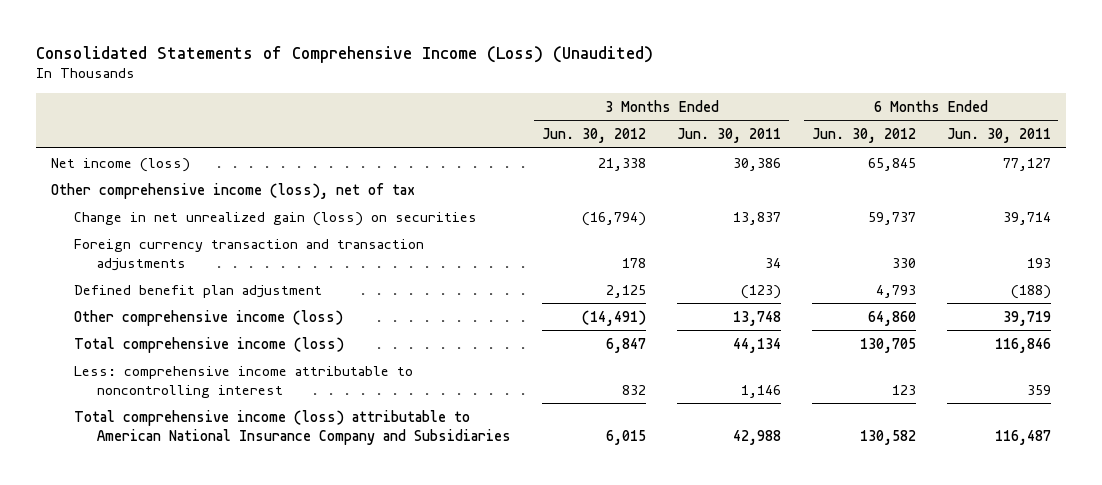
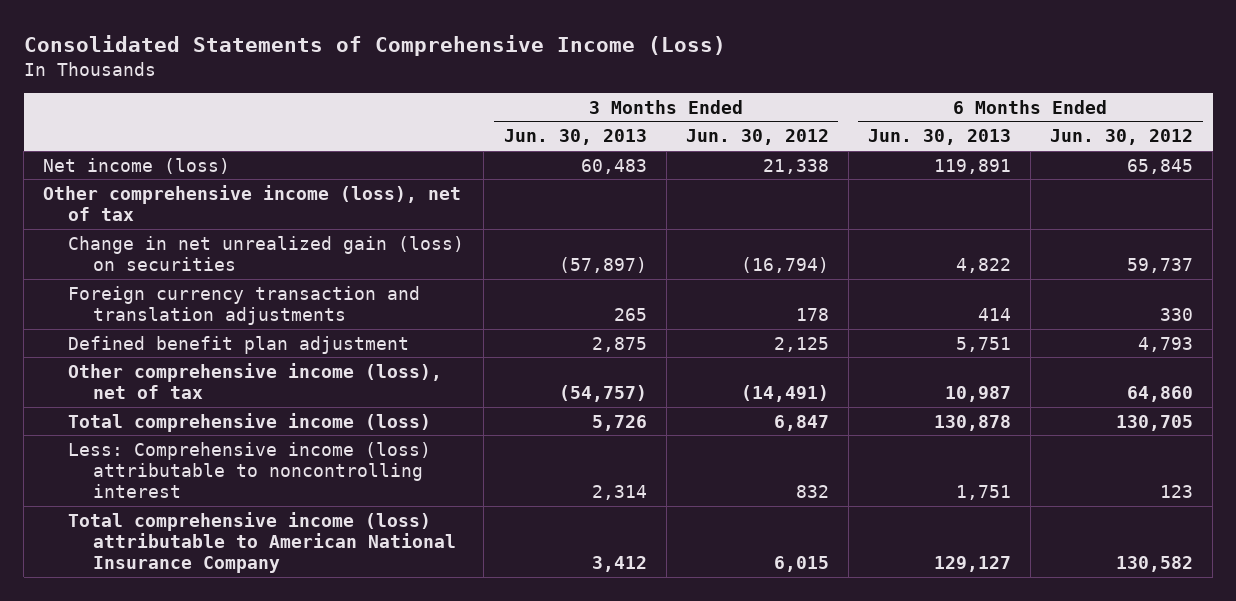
[35,45,653,63] Consolidated Statements of Comprehensive Income (Loss) (Unaudited) -> [23,34,726,56] Consolidated Statements of Comprehensive Income (Loss)
[677,128,782,144] Jun. 30, 2011 -> none
[946,128,1051,144] Jun. 30, 2011 -> none
none -> [503,129,647,146] Jun. 30, 2013
none -> [867,129,1011,146] Jun. 30, 2013
[74,238,425,271] Foreign currency transaction and transaction adjustments -> [68,285,421,325] Foreign currency transaction and translation adjustments
[74,309,344,326] Other comprehensive income (loss) -> [68,362,443,399] Other comprehensive income (loss), net of tax
[74,365,414,398] Less: comprehensive income attributable to noncontrolling interest -> [68,441,432,499] Less: Comprehensive income (loss) attributable to noncontrolling interest
[74,409,512,445] Total comprehensive income (loss) attributable to American National Insurance Company and Subsidiaries -> [68,511,457,574] Total comprehensive income (loss) attributable to American National Insurance Company

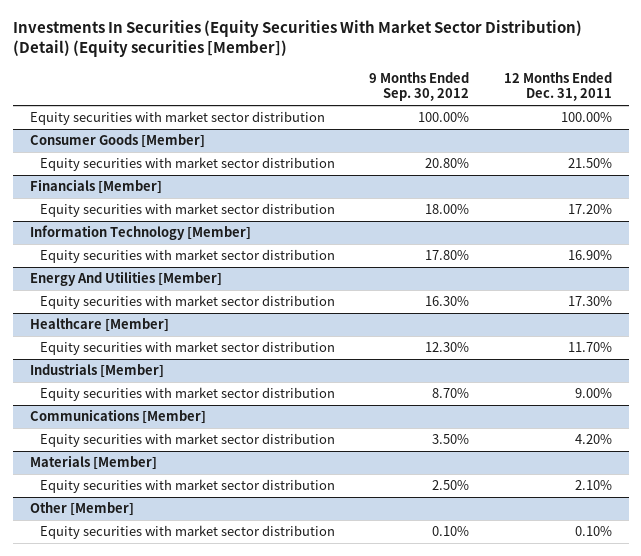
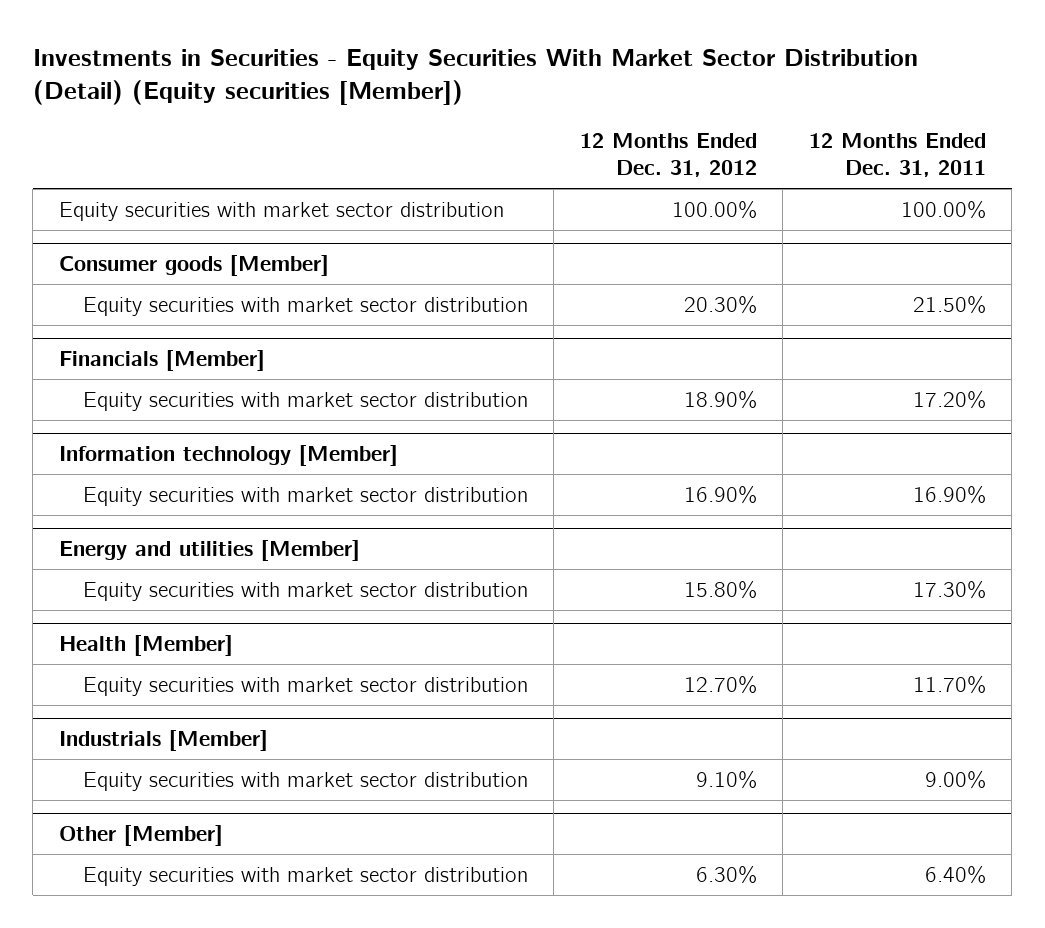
[12,19,582,58] Investments In Securities (Equity Securities With Market Sector Distribution) (Detail) (Equity securities [Member]) -> [32,48,918,106] Investments in Securities - Equity Securities With Market Sector Distribution (Detail) (Equity securities [Member])
[369,71,470,102] 9 Months Ended Sep. 30, 2012 -> none
none -> [579,133,757,178] 12 Months Ended Dec. 31, 2012
[29,134,205,149] Consumer Goods [Member] -> [58,255,329,277] Consumer goods [Member]
[29,225,251,241] Information Technology [Member] -> [58,445,398,467] Information technology [Member]
[29,271,222,287] Energy And Utilities [Member] -> [58,540,360,562] Energy and utilities [Member]
[29,318,169,333] Healthcare [Member] -> none
none -> [58,635,233,657] Health [Member]
[29,409,206,425] Communications [Member] -> none
[39,433,335,448] Equity securities with market sector distribution -> none
[29,455,157,471] Materials [Member] -> none
[39,479,335,494] Equity securities with market sector distribution -> none
[574,526,612,537] 0.10% -> [924,864,986,884] 6.40%

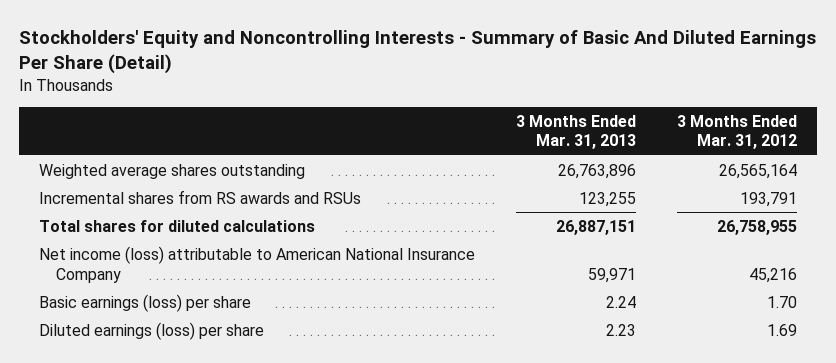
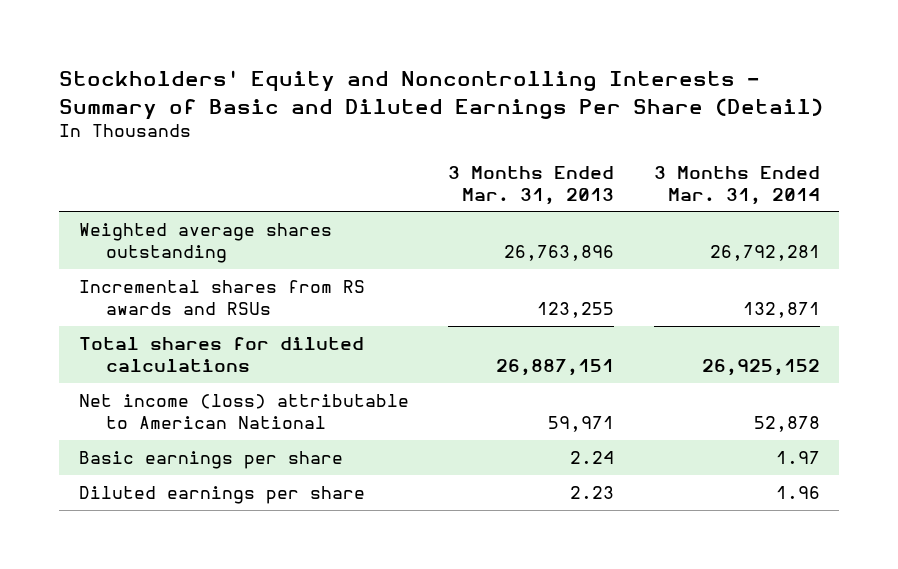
[18,29,816,74] Stockholders' Equity and Noncontrolling Interests - Summary of Basic And Diluted Earnings Per Share (Detail) -> [59,70,824,120] Stockholders' Equity and Noncontrolling Interests - Summary of Basic and Diluted Earnings Per Share (Detail)
[676,114,797,150] 3 Months Ended Mar. 31, 2012 -> none
none -> [653,165,820,205] 3 Months Ended Mar. 31, 2014
[39,245,476,283] Net income (loss) attributable to American National Insurance Company -> [78,394,409,429] Net income (loss) attributable to American National
[39,293,252,312] Basic earnings (loss) per share -> [78,451,343,470] Basic earnings per share
[39,321,265,340] Diluted earnings (loss) per share -> [78,486,365,505] Diluted earnings per share

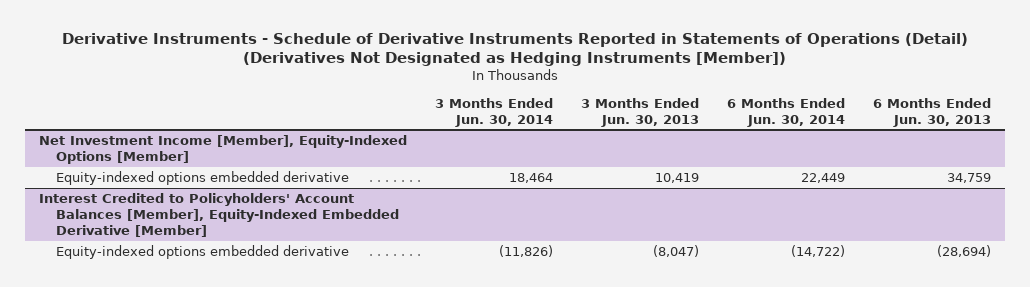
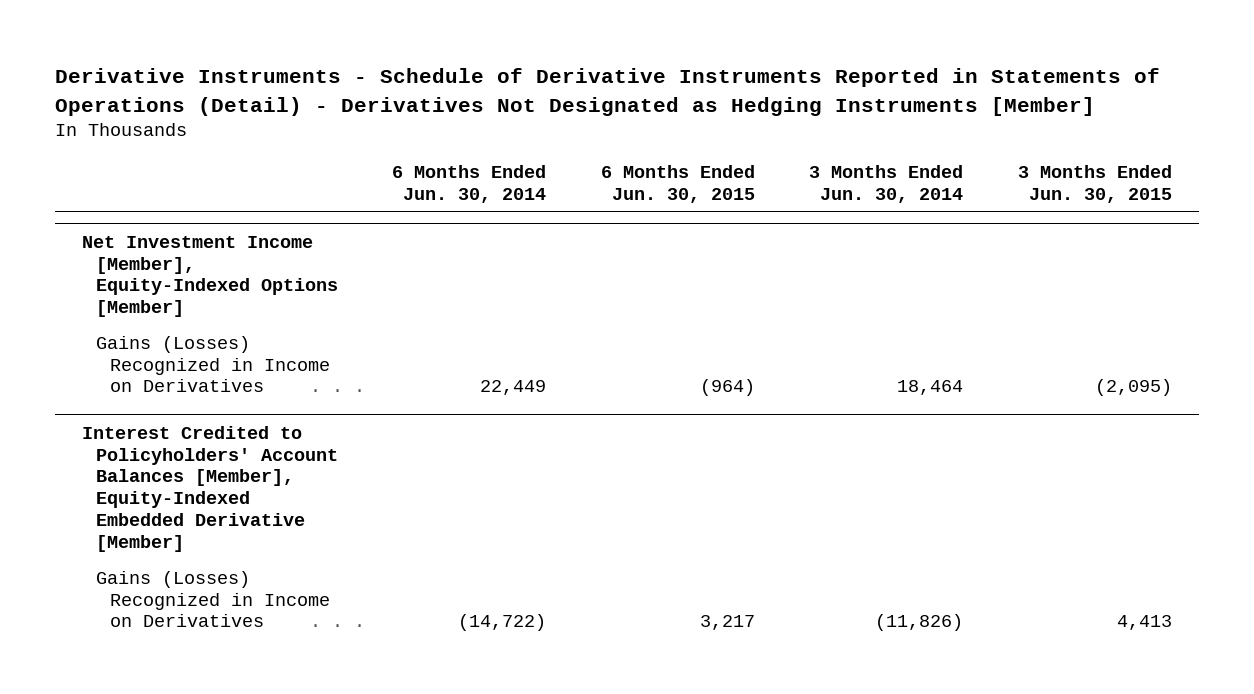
[62,33,969,67] Derivative Instruments - Schedule of Derivative Instruments Reported in Statements of Operations (Detail) (Derivatives Not Designated as Hedging Instruments [Member]) -> [54,68,1160,116] Derivative Instruments - Schedule of Derivative Instruments Reported in Statements of Operations (Detail) - Derivatives Not Designated as Hedging Instruments [Member]
[581,97,700,127] 3 Months Ended Jun. 30, 2013 -> none
[873,97,992,127] 6 Months Ended Jun. 30, 2013 -> none
none -> [600,165,755,204] 6 Months Ended Jun. 30, 2015
none -> [1017,165,1172,204] 3 Months Ended Jun. 30, 2015
[56,170,350,185] Equity-indexed options embedded derivative -> [96,335,331,393] Gains (Losses) Recognized in Income on Derivatives
[56,244,350,259] Equity-indexed options embedded derivative -> [96,570,331,628] Gains (Losses) Recognized in Income on Derivatives

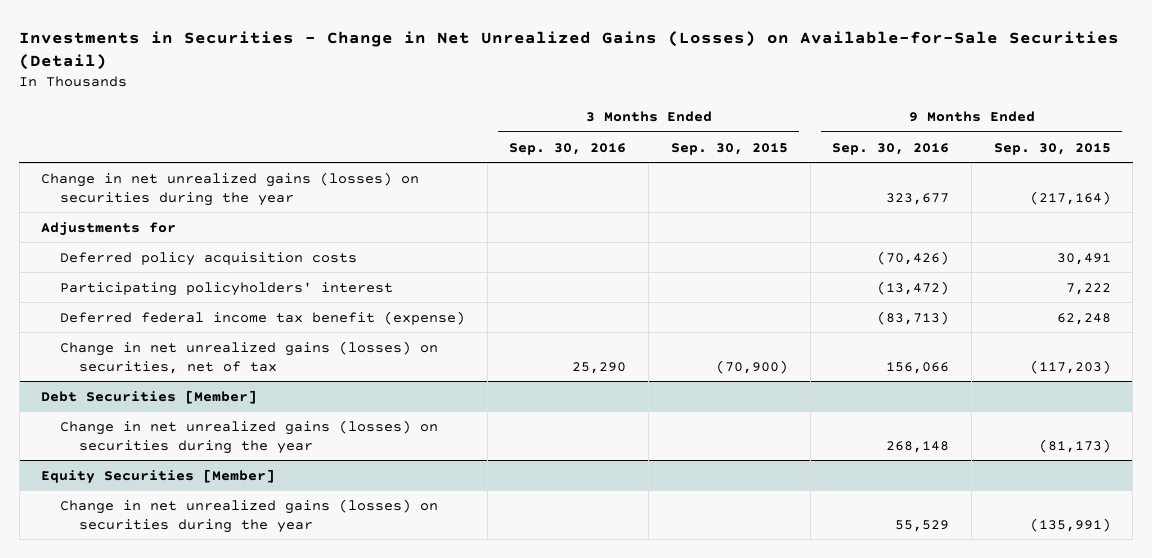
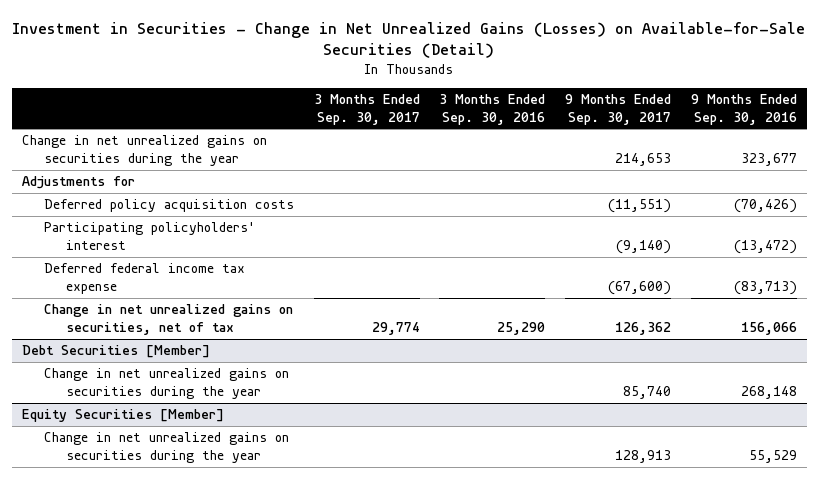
[19,30,1120,71] Investments in Securities - Change in Net Unrealized Gains (Losses) on Available-for-Sale Securities (Detail) -> [12,21,806,59] Investment in Securities - Change in Net Unrealized Gains (Losses) on Available-for-Sale Securities (Detail)
[670,142,788,155] Sep. 30, 2015 -> none
[993,142,1111,155] Sep. 30, 2015 -> none
none -> [313,93,420,125] 3 Months Ended Sep. 30, 2017
none -> [565,93,672,125] 9 Months Ended Sep. 30, 2017
[41,171,420,206] Change in net unrealized gains (losses) on securities during the year -> [22,135,268,166] Change in net unrealized gains on securities during the year
[59,310,465,325] Deferred federal income tax benefit (expense) -> [43,263,245,294] Deferred federal income tax expense
[59,340,438,374] Change in net unrealized gains (losses) on securities, net of tax -> [43,304,293,335] Change in net unrealized gains on securities, net of tax
[59,419,438,454] Change in net unrealized gains (losses) on securities during the year -> [43,368,289,399] Change in net unrealized gains on securities during the year
[59,498,438,533] Change in net unrealized gains (losses) on securities during the year -> [43,432,289,463] Change in net unrealized gains on securities during the year

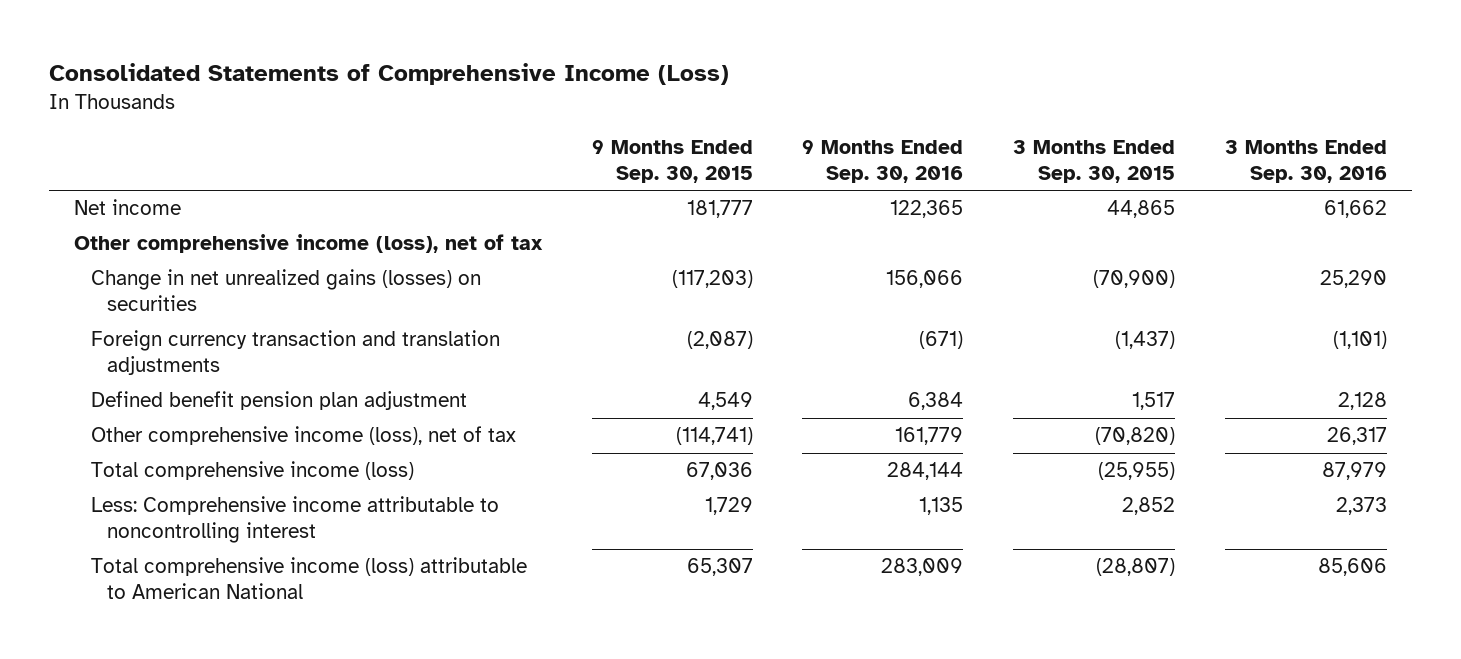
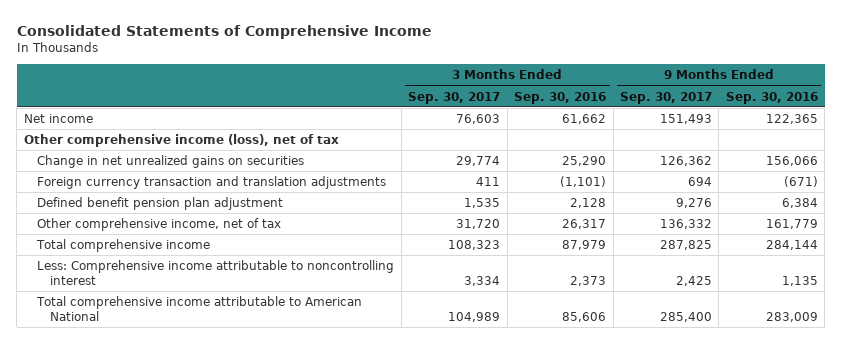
[49,63,730,86] Consolidated Statements of Comprehensive Income (Loss) -> [16,24,432,39] Consolidated Statements of Comprehensive Income
[591,140,753,184] 9 Months Ended Sep. 30, 2015 -> none
[1013,140,1176,184] 3 Months Ended Sep. 30, 2015 -> none
none -> [408,91,501,104] Sep. 30, 2017
none -> [619,91,712,104] Sep. 30, 2017
[90,269,481,312] Change in net unrealized gains (losses) on securities -> [37,155,305,169] Change in net unrealized gains on securities
[90,426,516,446] Other comprehensive income (loss), net of tax -> [37,218,282,232] Other comprehensive income, net of tax
[90,461,414,481] Total comprehensive income (loss) -> [36,239,211,253] Total comprehensive income
[90,557,527,600] Total comprehensive income (loss) attributable to American National -> [36,296,363,322] Total comprehensive income attributable to American National

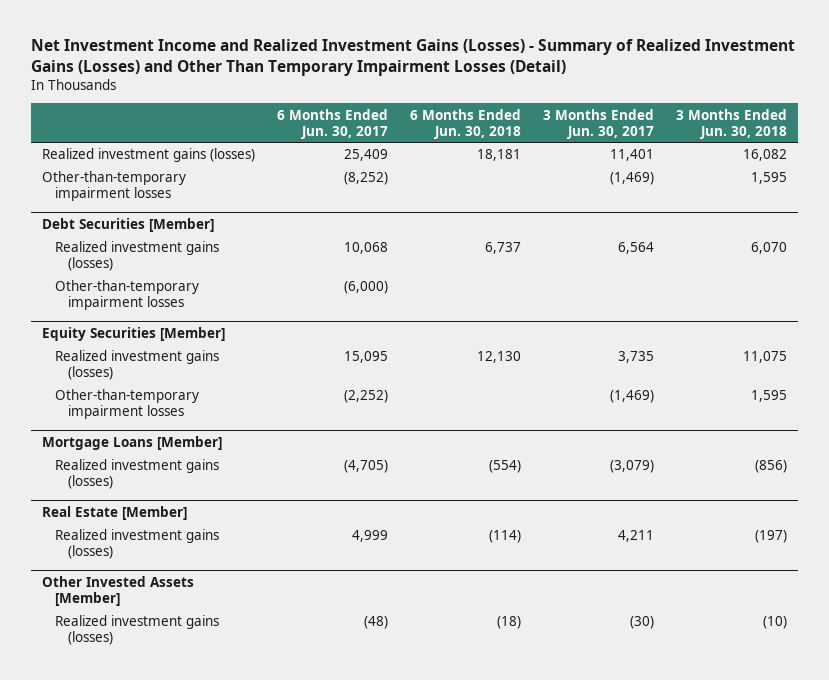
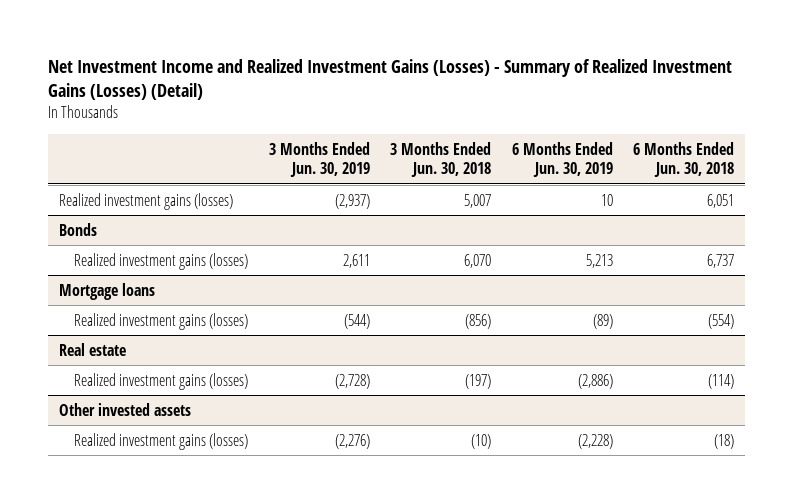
[30,39,795,77] Net Investment Income and Realized Investment Gains (Losses) - Summary of Realized Investment Gains (Losses) and Other Than Temporary Impairment Losses (Detail) -> [48,58,733,101] Net Investment Income and Realized Investment Gains (Losses) - Summary of Realized Investment Gains (Losses) (Detail)
[277,108,389,139] 6 Months Ended Jun. 30, 2017 -> none
[543,108,655,139] 3 Months Ended Jun. 30, 2017 -> none
none -> [268,141,370,178] 3 Months Ended Jun. 30, 2019
none -> [511,141,613,178] 6 Months Ended Jun. 30, 2019
[41,171,186,202] Other-than-temporary impairment losses -> none
[477,149,522,162] 18,181 -> [707,193,735,208] 6,051
[743,149,788,162] 16,082 -> [464,193,492,208] 5,007
[41,218,214,233] Debt Securities [Member] -> [58,222,97,236] Bonds
[55,280,200,311] Other-than-temporary impairment losses -> none
[41,327,225,342] Equity Securities [Member] -> none
[55,350,220,381] Realized investment gains (losses) -> none
[55,389,200,420] Other-than-temporary impairment losses -> none
[41,436,222,451] Mortgage Loans [Member] -> [58,282,155,300] Mortgage loans
[41,506,187,521] Real Estate [Member] -> [58,342,126,356] Real estate
[41,576,194,607] Other Invested Assets [Member] -> [58,402,191,416] Other invested assets

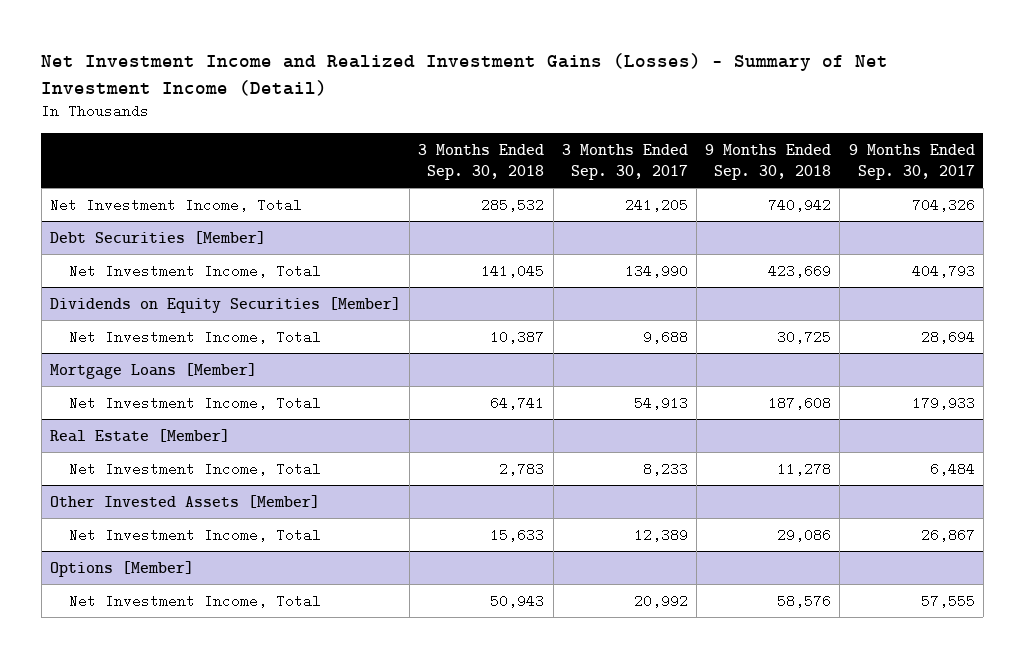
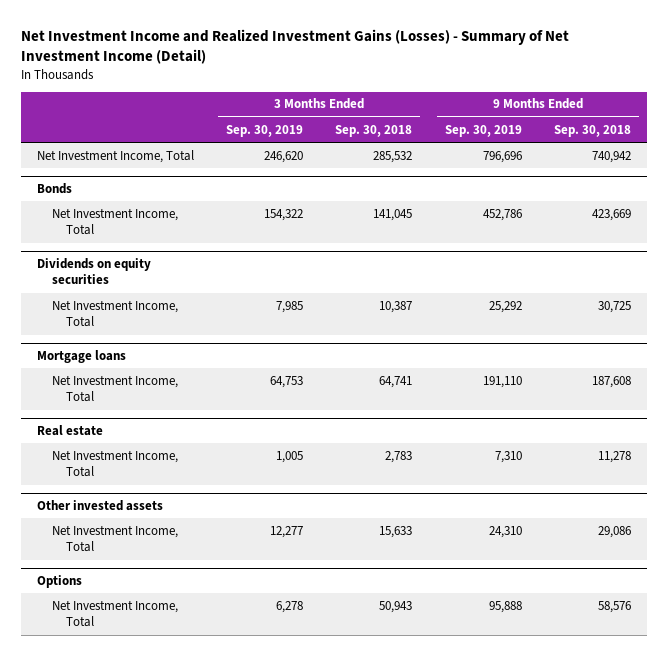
[561,143,688,180] 3 Months Ended Sep. 30, 2017 -> none
[848,143,975,180] 9 Months Ended Sep. 30, 2017 -> none
none -> [226,124,304,137] Sep. 30, 2019
none -> [444,124,522,137] Sep. 30, 2019
[49,230,266,244] Debt Securities [Member] -> [37,183,73,195] Bonds
[49,296,401,313] Dividends on Equity Securities [Member] -> [37,258,152,285] Dividends on equity securities
[49,362,257,379] Mortgage Loans [Member] -> [37,350,127,364] Mortgage loans
[49,428,230,442] Real Estate [Member] -> [37,425,104,437] Real estate
[49,494,320,508] Other Invested Assets [Member] -> [37,500,164,512] Other invested assets
[49,560,194,577] Options [Member] -> [37,575,83,589] Options

